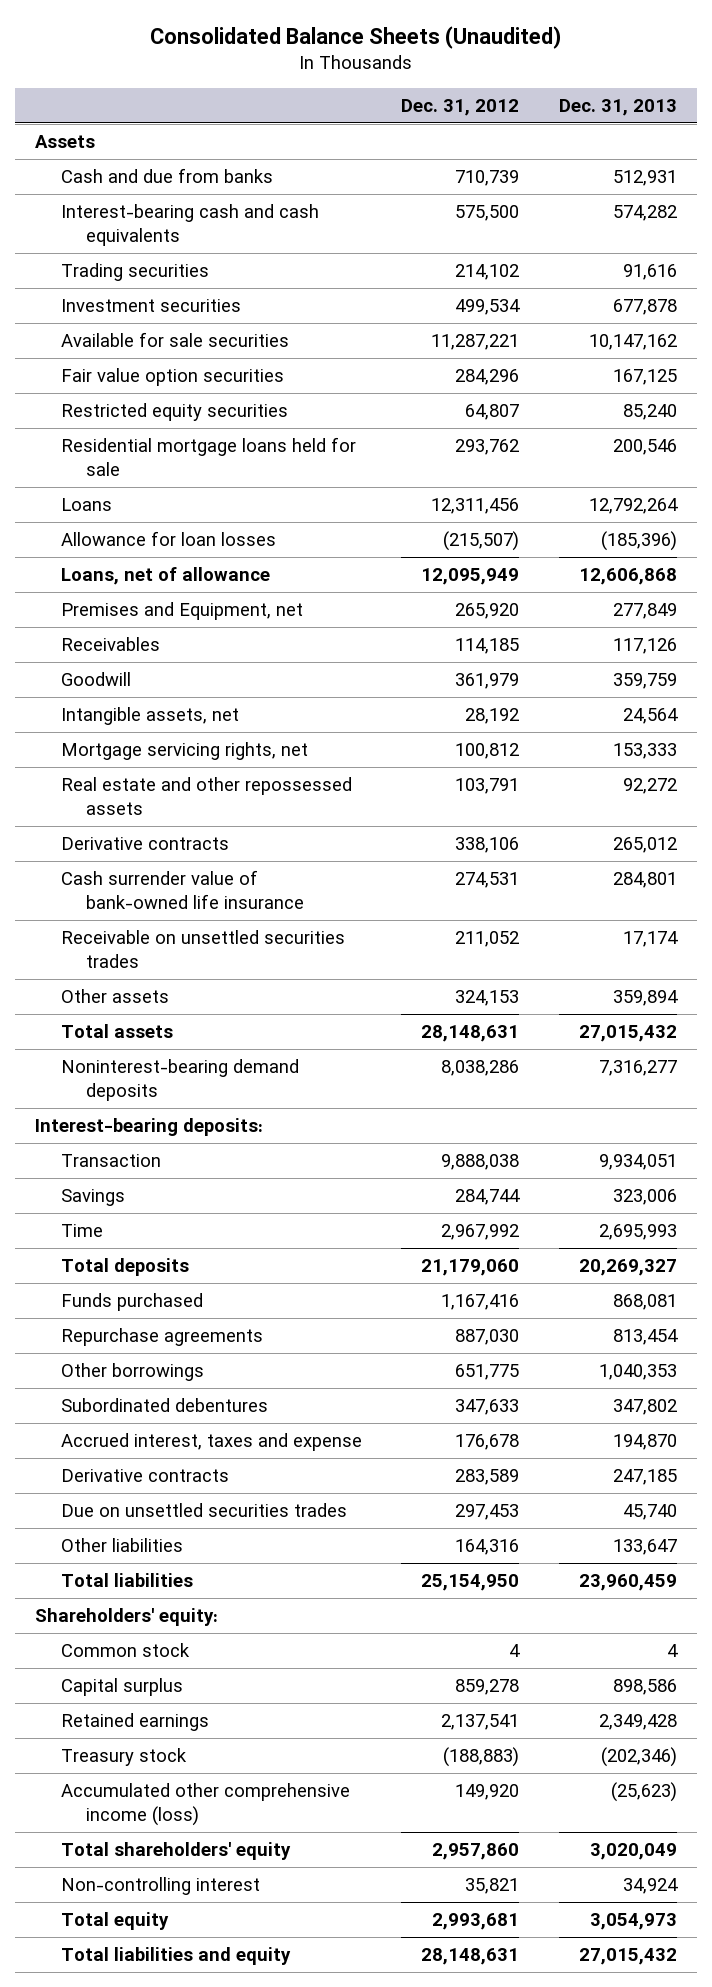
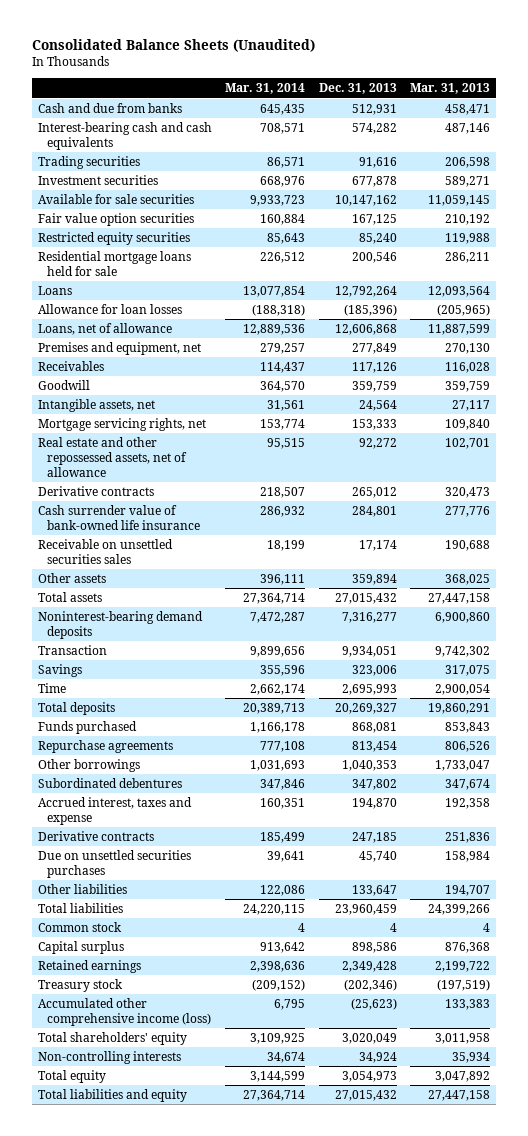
[401,98,520,116] Dec. 31, 2012 -> none
none -> [225,83,306,95] Mar. 31, 2014
none -> [409,83,490,95] Mar. 31, 2013
[35,135,96,149] Assets -> none
[60,602,303,621] Premises and Equipment, net -> [38,341,202,355] Premises and equipment, net
[60,777,352,815] Real estate and other repossessed assets -> [38,436,187,477] Real estate and other repossessed assets, net of allowance
[60,930,345,968] Receivable on unsettled securities trades -> [38,538,174,564] Receivable on unsettled securities sales
[35,1118,264,1137] Interest-bearing deposits: -> none
[60,1503,347,1518] Due on unsettled securities trades -> [38,849,192,878] Due on unsettled securities purchases
[35,1608,219,1627] Shareholders' equity: -> none
[60,1877,260,1896] Non-controlling interest -> [38,1050,182,1064] Non-controlling interests

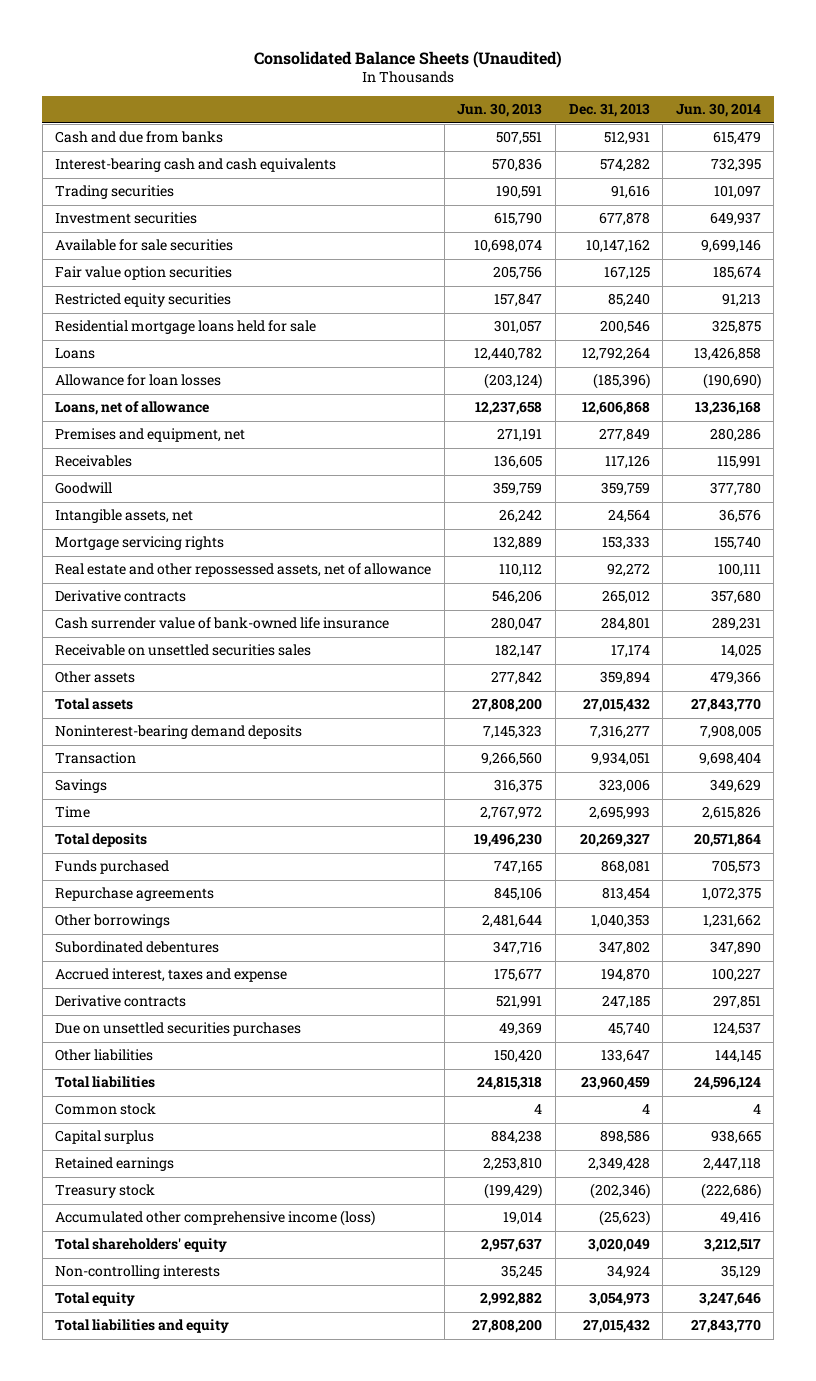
[225,83,306,95] Mar. 31, 2014 -> none
[409,83,490,95] Mar. 31, 2013 -> none
none -> [457,103,543,118] Jun. 30, 2013
none -> [675,103,761,118] Jun. 30, 2014
[38,417,207,431] Mortgage servicing rights, net -> [55,536,225,551] Mortgage servicing rights

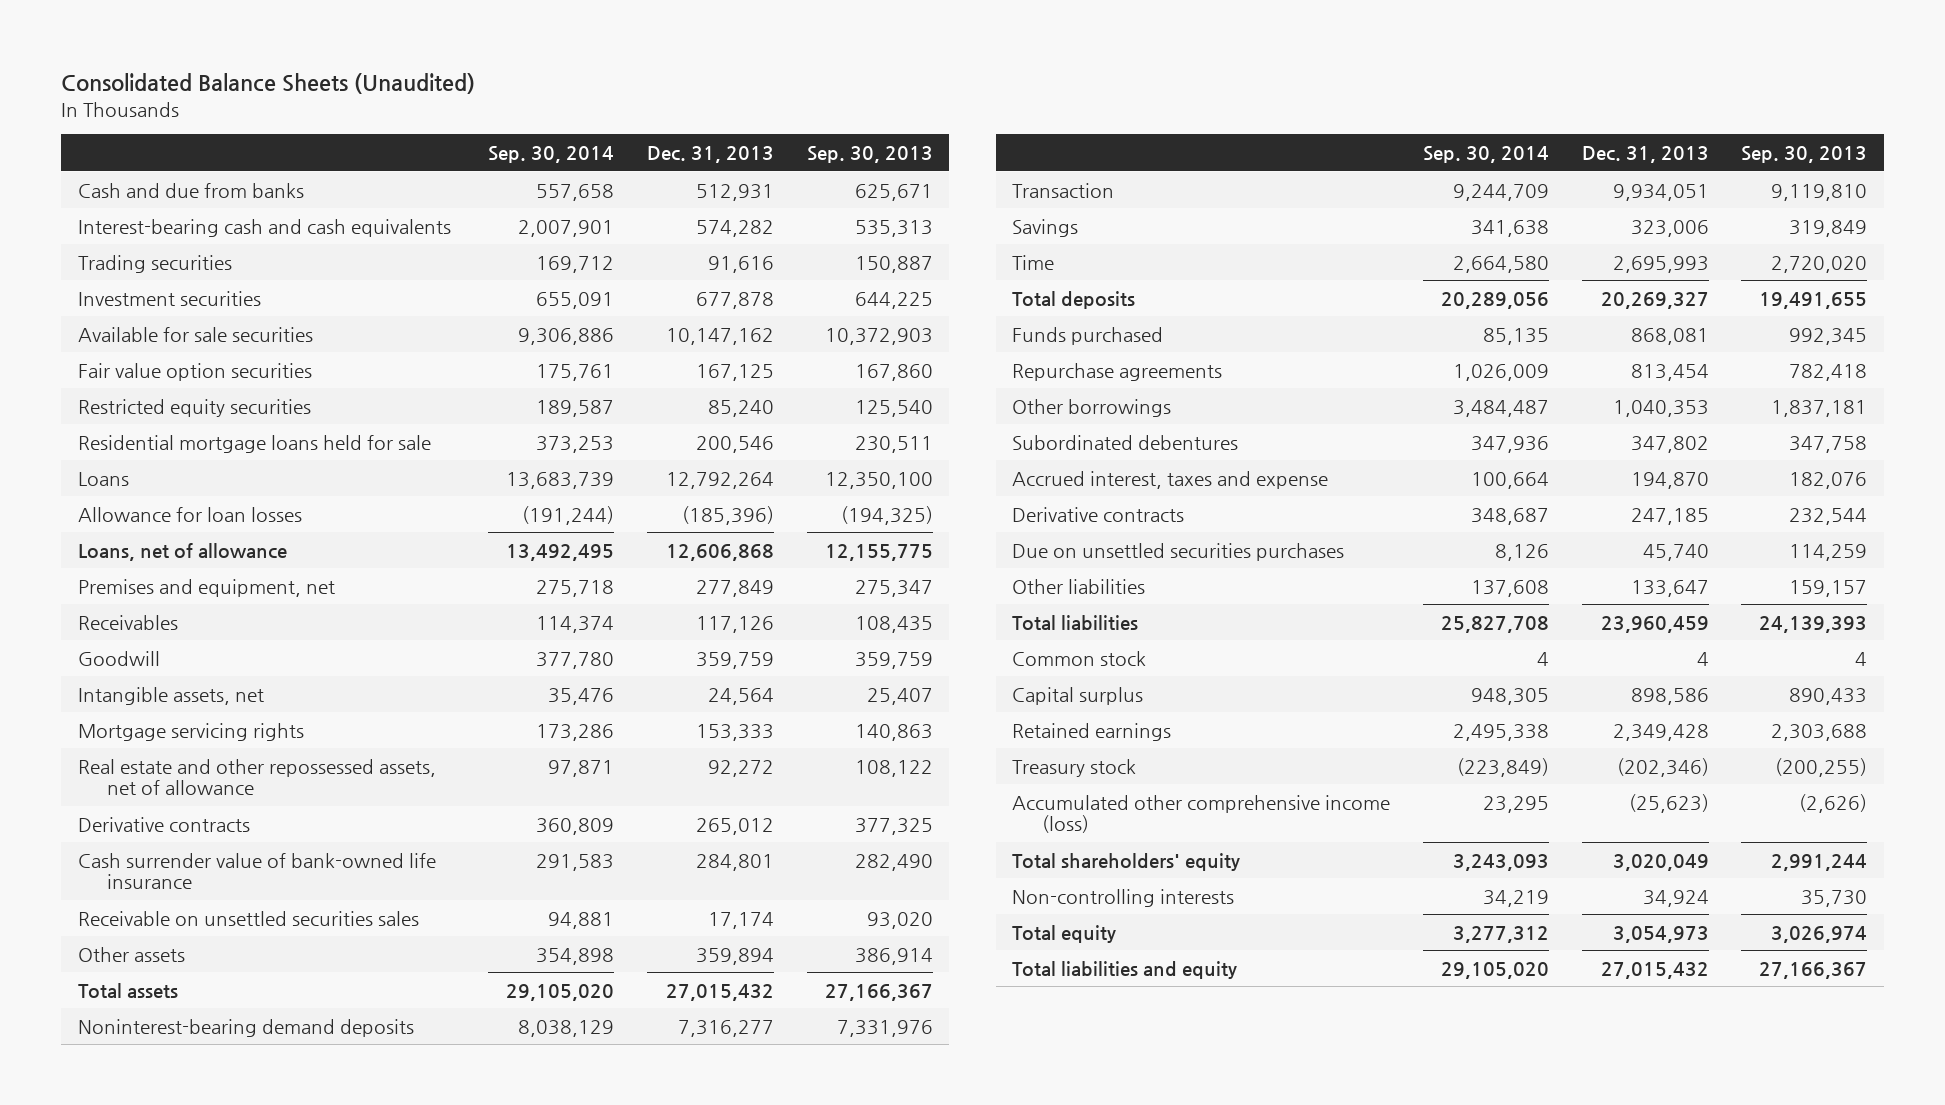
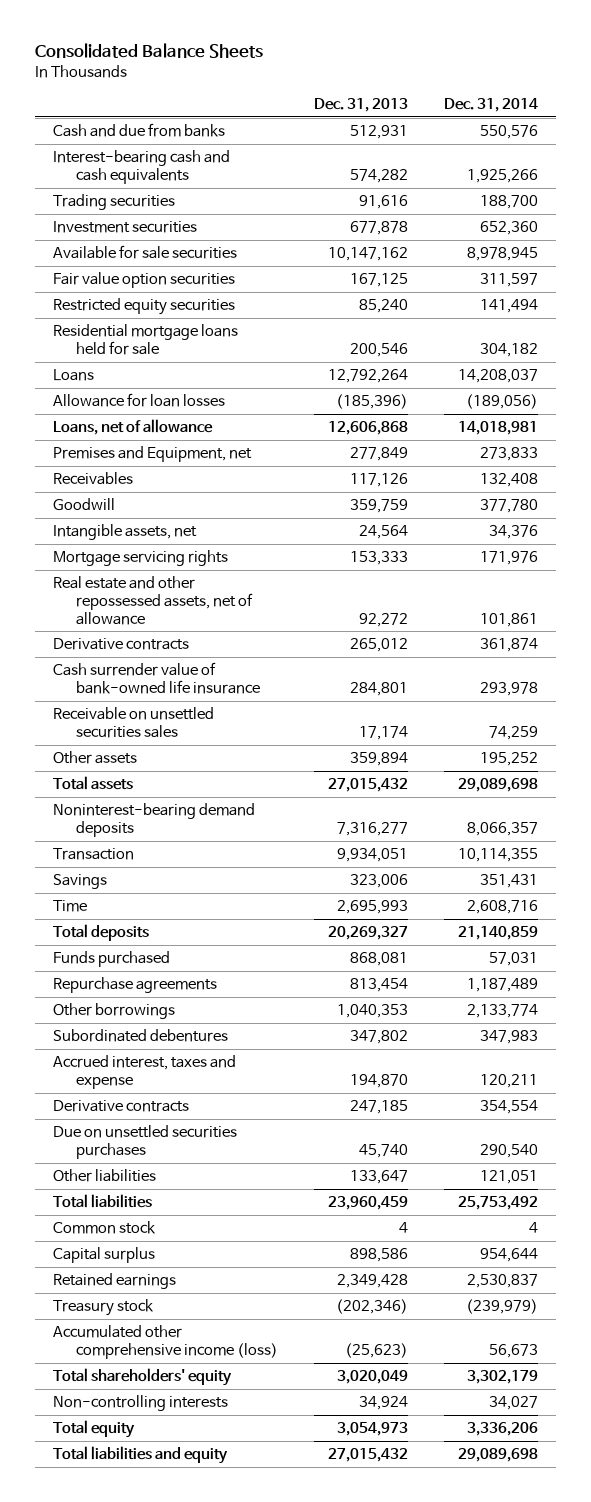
[61,73,476,95] Consolidated Balance Sheets (Unaudited) -> [35,43,264,59] Consolidated Balance Sheets
[488,146,615,164] Sep. 30, 2014 -> none
[806,146,933,164] Sep. 30, 2013 -> none
none -> [443,98,538,113] Dec. 31, 2014
[77,578,335,597] Premises and equipment, net -> [53,446,253,463] Premises and Equipment, net

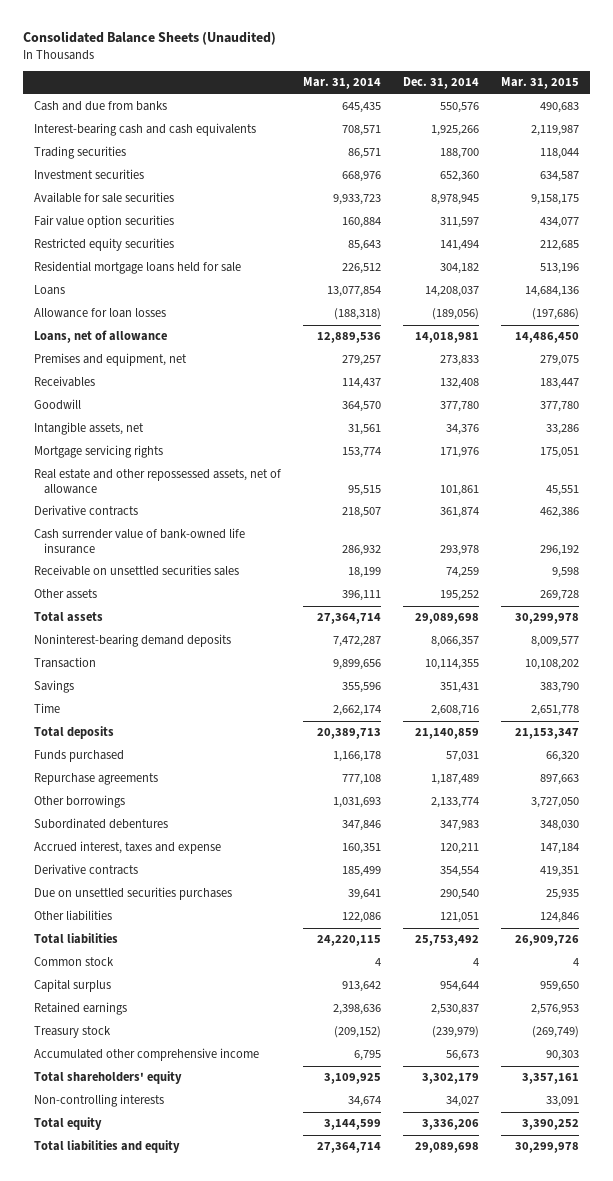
[35,43,264,59] Consolidated Balance Sheets -> [22,31,276,46] Consolidated Balance Sheets (Unaudited)
[313,98,408,113] Dec. 31, 2013 -> none
none -> [302,77,381,90] Mar. 31, 2014
none -> [500,77,579,90] Mar. 31, 2015
[53,446,253,463] Premises and Equipment, net -> [33,353,187,367] Premises and equipment, net
[53,1325,279,1359] Accumulated other comprehensive income (loss) -> [33,1048,259,1062] Accumulated other comprehensive income

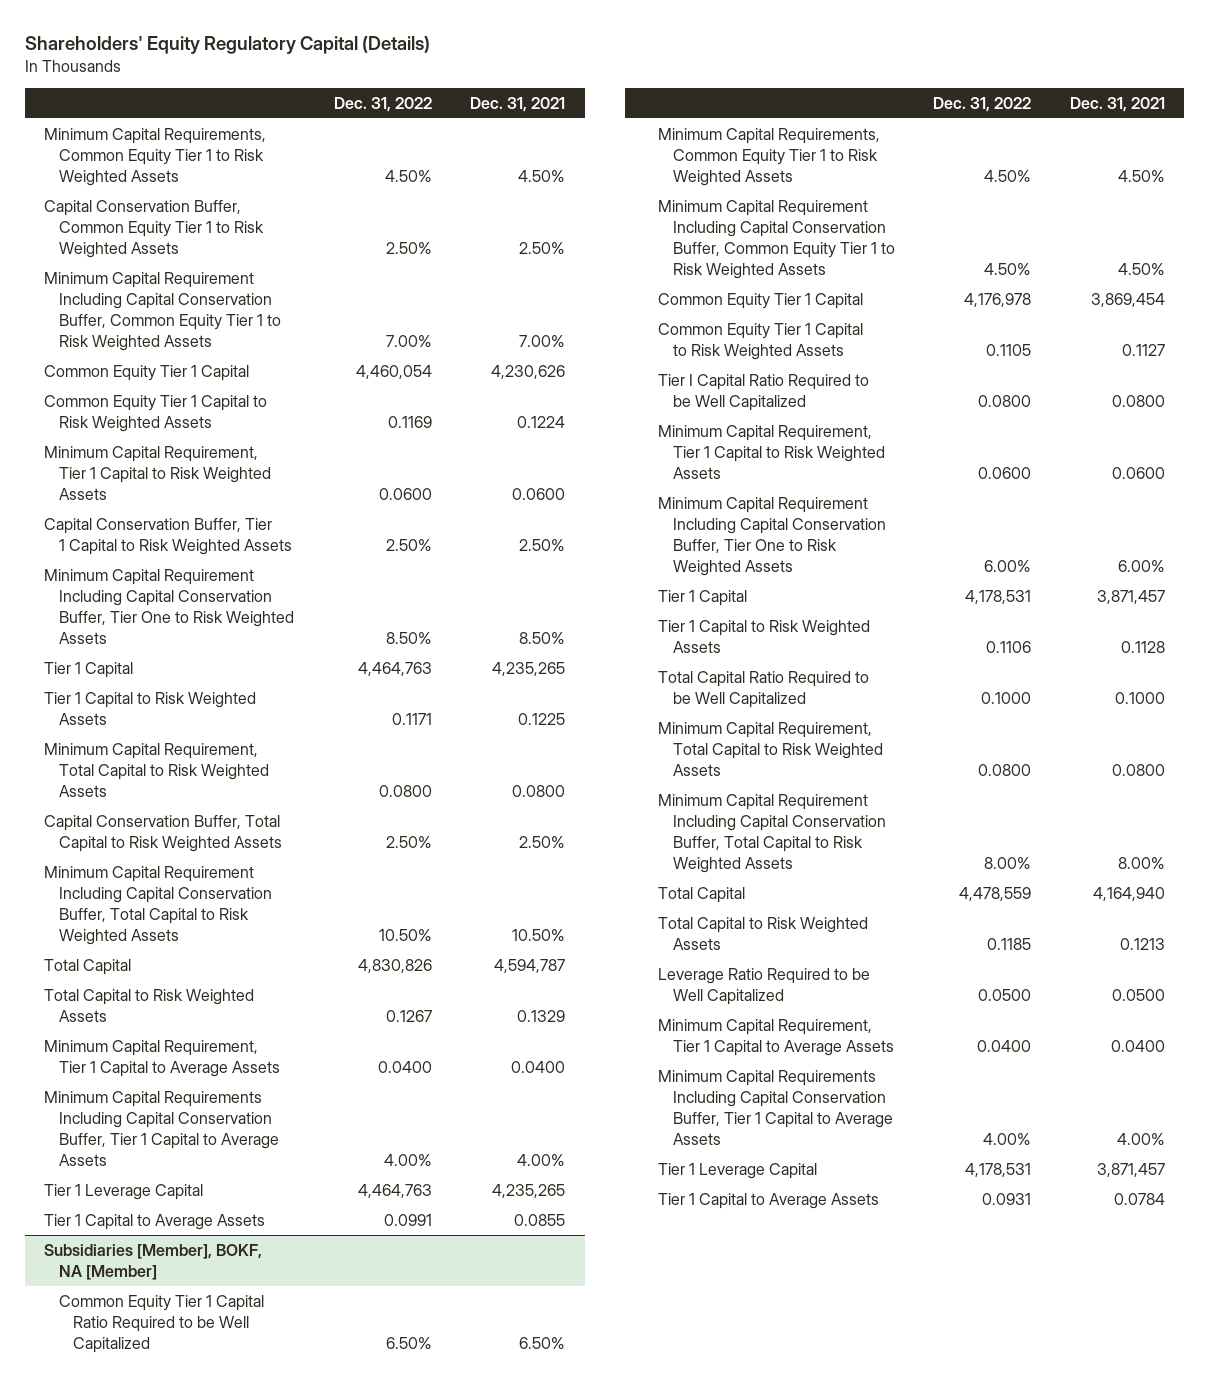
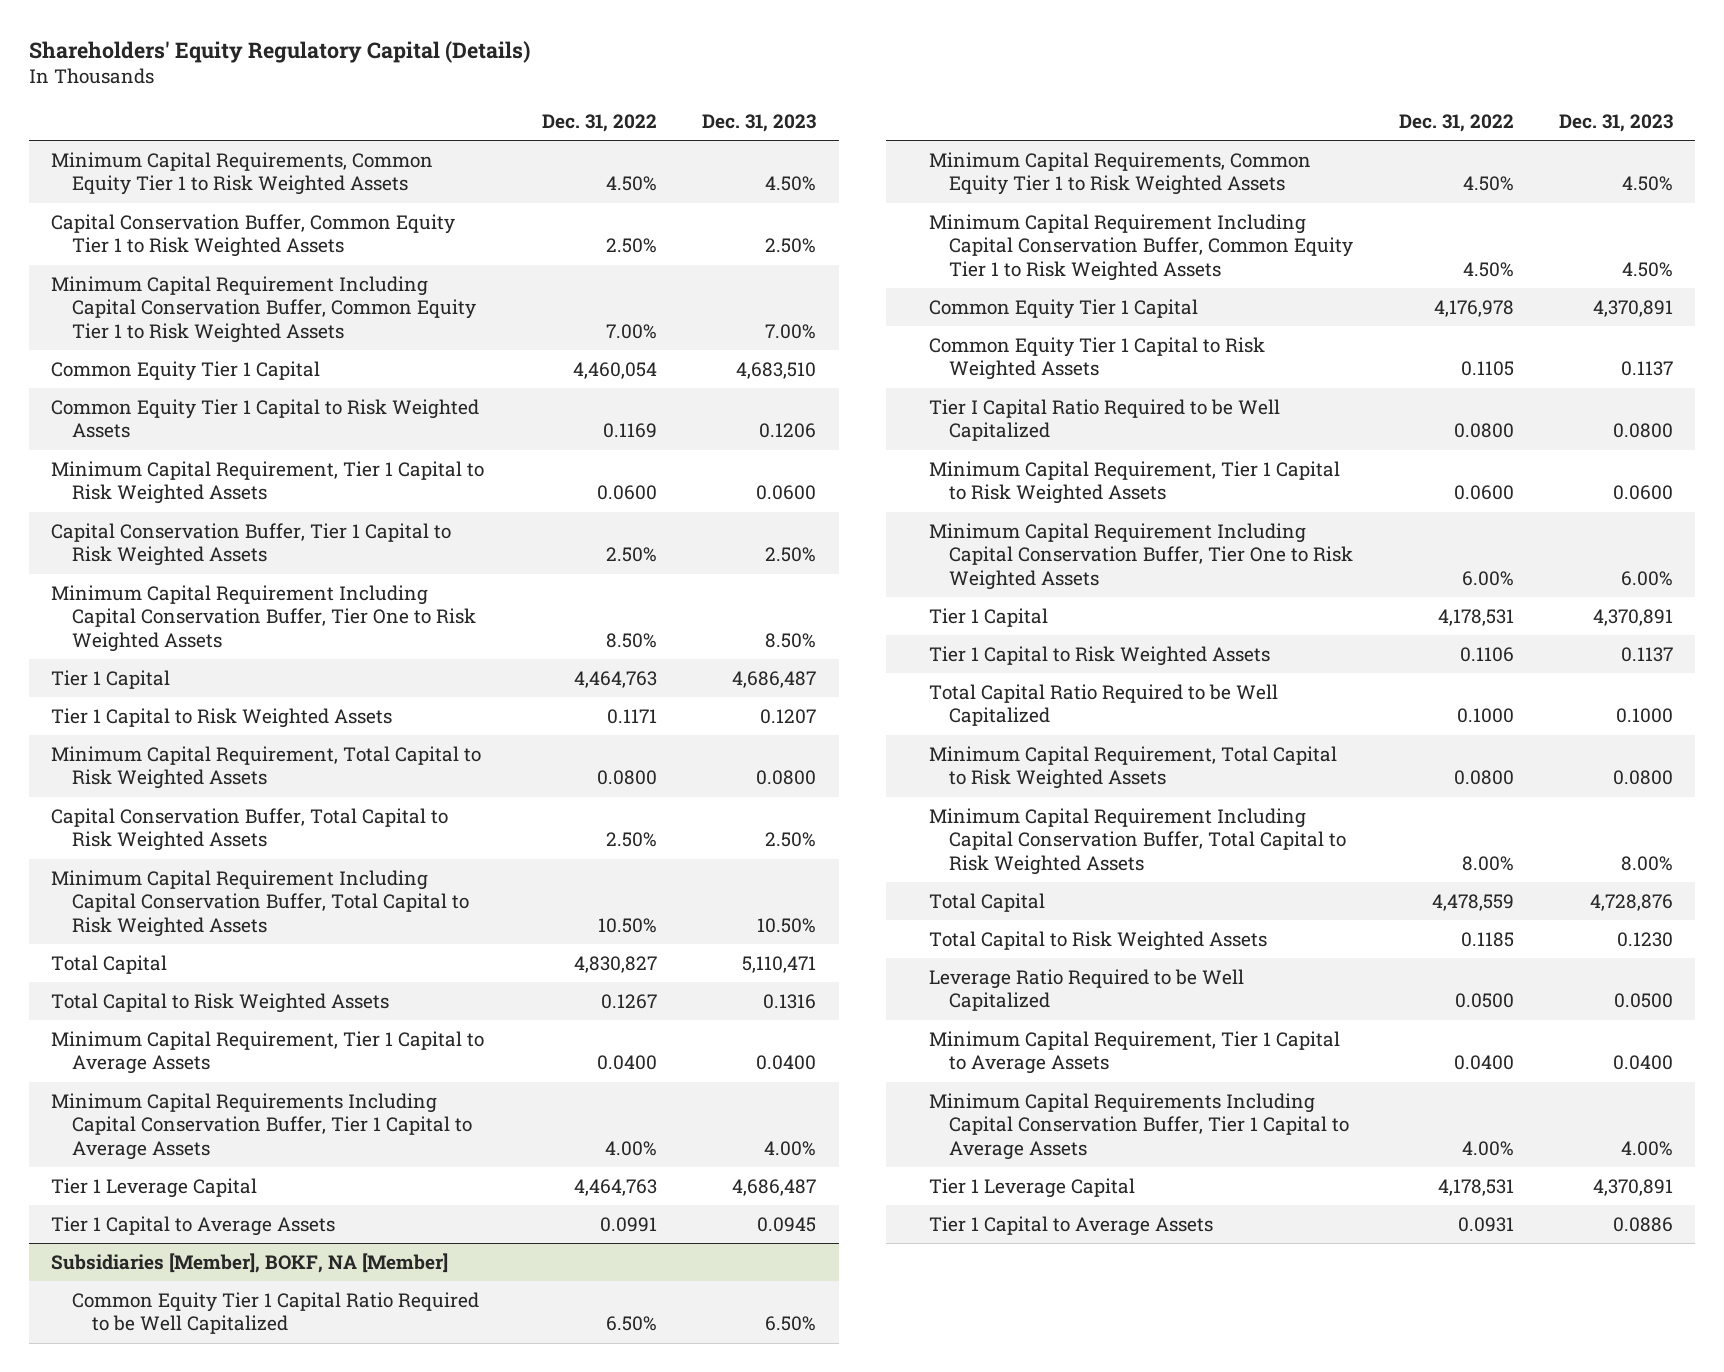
[470,96,566,112] Dec. 31, 2021 -> none
none -> [701,113,816,132] Dec. 31, 2023
[357,958,432,973] 4,830,826 -> [573,955,657,973] 4,830,827

